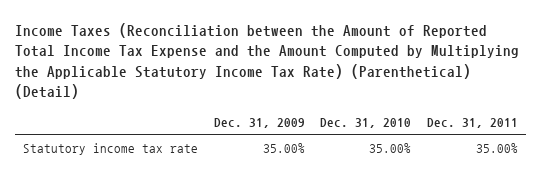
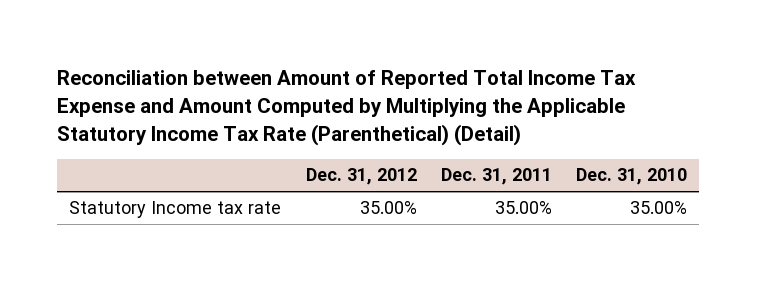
[14,23,519,99] Income Taxes (Reconciliation between the Amount of Reported Total Income Tax Expense and the Amount Computed by Multiplying the Applicable Statutory Income Tax Rate) (Parenthetical) (Detail) -> [57,70,637,147] Reconciliation between Amount of Reported Total Income Tax Expense and Amount Computed by Multiplying the Applicable Statutory Income Tax Rate (Parenthetical) (Detail)
[213,117,305,128] Dec. 31, 2009 -> none
none -> [305,168,417,186] Dec. 31, 2012
[22,142,198,155] Statutory income tax rate -> [69,201,282,219] Statutory Income tax rate

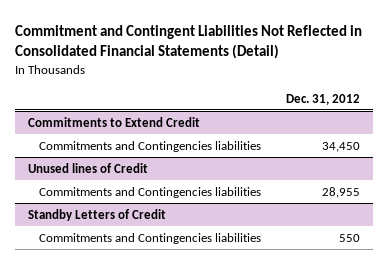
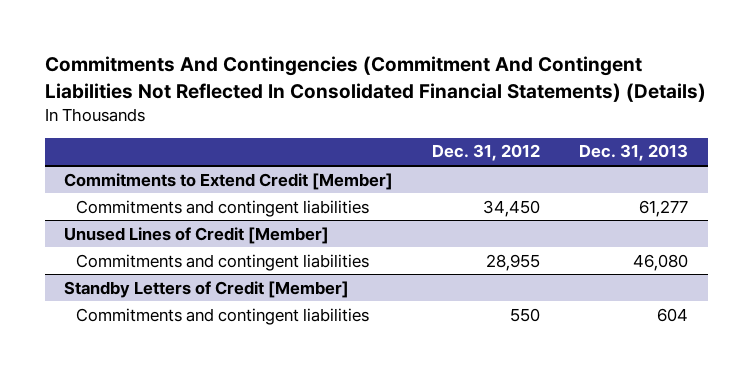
[15,24,363,60] Commitment and Contingent Liabilities Not Reflected in Consolidated Financial Statements (Detail) -> [44,56,706,102] Commitments And Contingencies (Commitment And Contingent Liabilities Not Reflected In Consolidated Financial Statements) (Details)
none -> [579,144,689,162] Dec. 31, 2013
[27,116,200,127] Commitments to Extend Credit -> [64,172,394,190] Commitments to Extend Credit [Member]
[39,140,262,152] Commitments and Contingencies liabilities -> [76,199,370,217] Commitments and contingent liabilities
[27,162,148,173] Unused lines of Credit -> [64,226,330,244] Unused Lines of Credit [Member]
[39,186,262,198] Commitments and Contingencies liabilities -> [76,253,370,271] Commitments and contingent liabilities
[27,208,166,221] Standby Letters of Credit -> [64,280,350,298] Standby Letters of Credit [Member]
[39,232,262,244] Commitments and Contingencies liabilities -> [76,307,370,325] Commitments and contingent liabilities

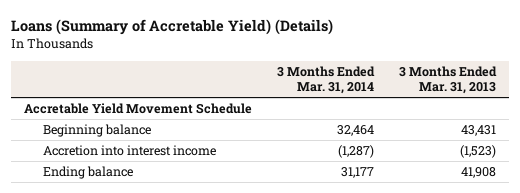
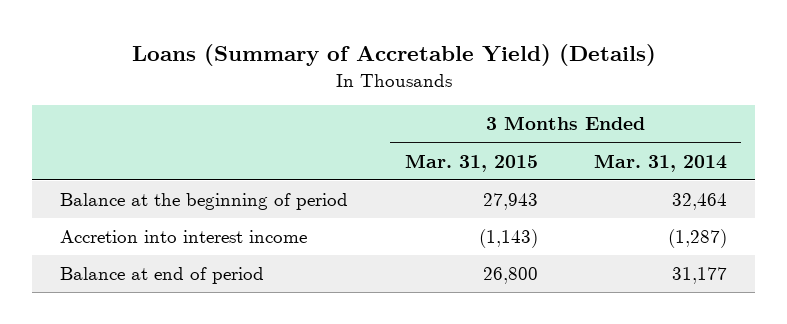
[399,66,498,95] 3 Months Ended Mar. 31, 2013 -> none
none -> [404,153,538,172] Mar. 31, 2015
[23,103,252,115] Accretable Yield Movement Schedule -> none
[42,124,151,138] Beginning balance -> [60,193,349,211] Balance at the beginning of period
[42,166,133,180] Ending balance -> [60,267,265,285] Balance at end of period

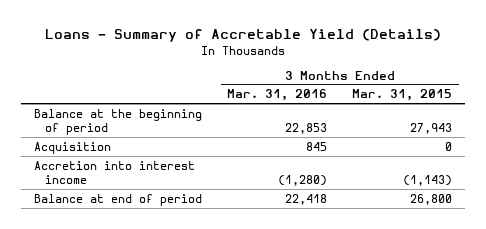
[131,44,656,67] Loans (Summary of Accretable Yield) (Details) -> [45,29,442,43] Loans - Summary of Accretable Yield (Details)
[593,153,727,172] Mar. 31, 2014 -> none
none -> [227,89,328,102] Mar. 31, 2016
none -> [34,141,112,154] Acquisition

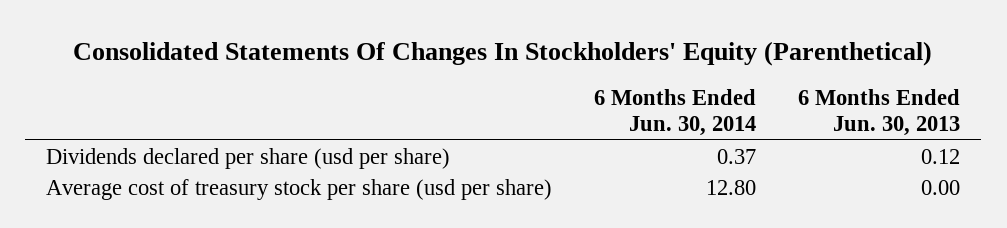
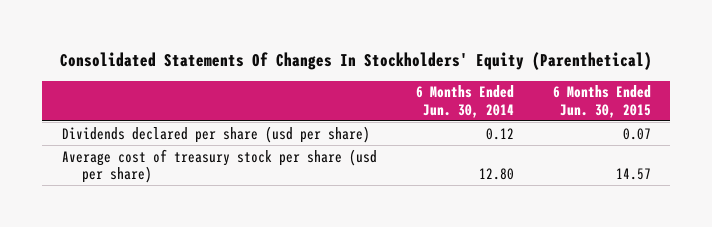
[798,89,961,137] 6 Months Ended Jun. 30, 2013 -> none
none -> [552,85,651,118] 6 Months Ended Jun. 30, 2015
[717,148,757,164] 0.37 -> [485,127,514,140] 0.12

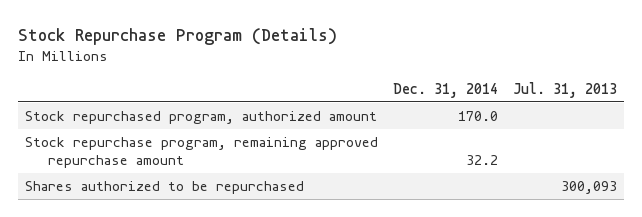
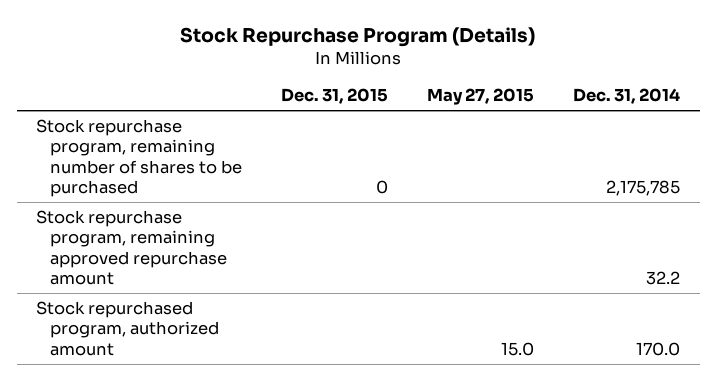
[512,81,617,98] Jul. 31, 2013 -> none
none -> [280,88,388,105] Dec. 31, 2015
none -> [427,88,535,106] May 27, 2015
none -> [36,118,242,198] Stock repurchase program, remaining number of shares to be purchased
[25,181,305,195] Shares authorized to be repurchased -> none
[25,111,378,125] Stock repurchased program, authorized amount -> [36,300,219,356] Stock repurchased program, authorized amount

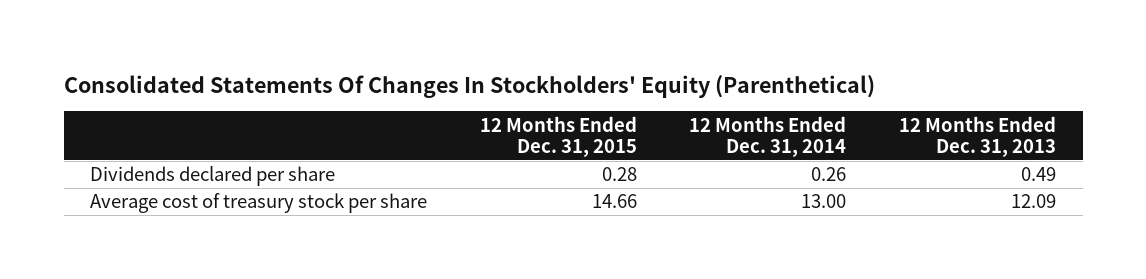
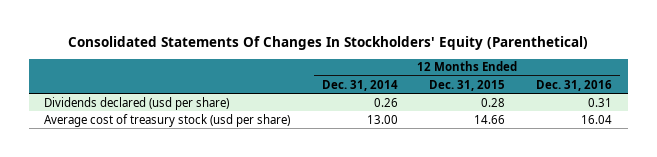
[899,115,1057,158] 12 Months Ended Dec. 31, 2013 -> none
none -> [536,79,613,91] Dec. 31, 2016
[89,166,335,187] Dividends declared per share -> [44,96,230,110] Dividends declared (usd per share)
[89,193,427,214] Average cost of treasury stock per share -> [44,113,291,127] Average cost of treasury stock (usd per share)

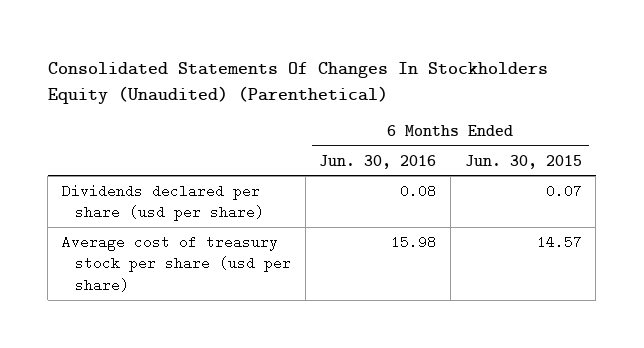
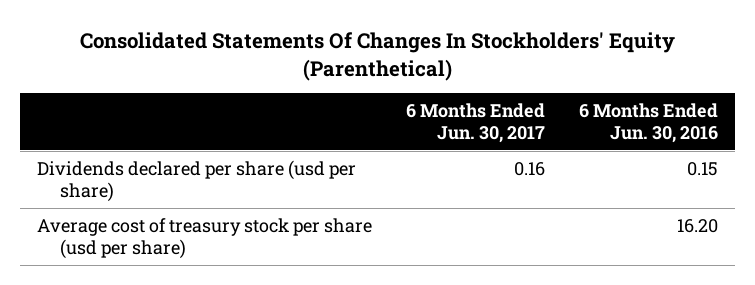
[47,61,548,104] Consolidated Statements Of Changes In Stockholders Equity (Unaudited) (Parenthetical) -> [79,31,675,81] Consolidated Statements Of Changes In Stockholders' Equity (Parenthetical)
[464,154,582,169] Jun. 30, 2015 -> none
none -> [406,103,546,143] 6 Months Ended Jun. 30, 2017
[400,183,437,198] 0.08 -> [687,161,719,176] 0.15
[391,234,437,249] 15.98 -> [677,218,719,233] 16.20

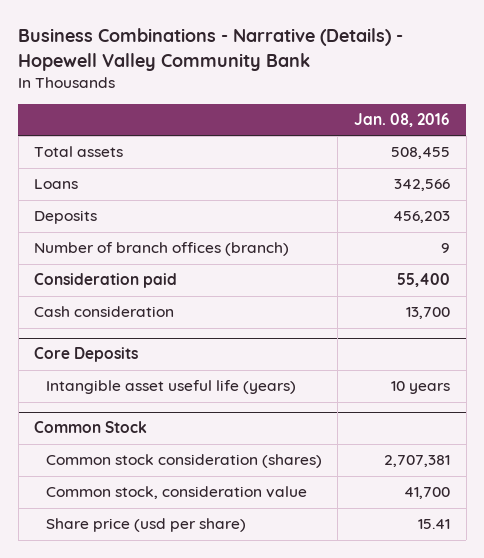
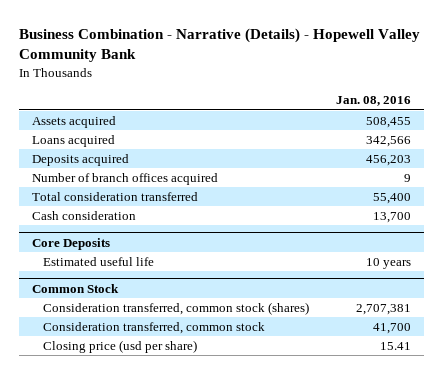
[18,28,404,71] Business Combinations - Narrative (Details) - Hopewell Valley Community Bank -> [18,28,420,63] Business Combination - Narrative (Details) - Hopewell Valley Community Bank
[34,146,124,158] Total assets -> [31,115,116,128] Assets acquired
[34,179,79,190] Loans -> [31,134,115,147] Loans acquired
[34,210,98,225] Deposits -> [31,153,129,166] Deposits acquired
[34,242,290,257] Number of branch offices (branch) -> [31,172,218,185] Number of branch offices acquired
[34,273,178,289] Consideration paid -> [31,191,198,201] Total consideration transferred
[45,380,296,395] Intangible asset useful life (years) -> [43,256,155,266] Estimated useful life
[45,454,322,469] Common stock consideration (shares) -> [43,301,310,315] Consideration transferred, common stock (shares)
[45,486,307,500] Common stock, consideration value -> [43,321,266,334] Consideration transferred, common stock
[45,518,246,533] Share price (usd per share) -> [43,339,198,353] Closing price (usd per share)

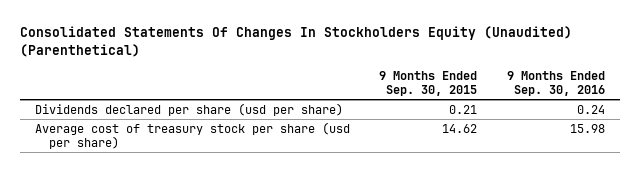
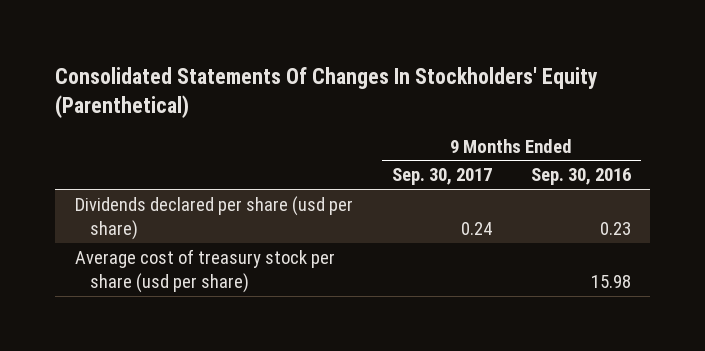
[19,26,572,58] Consolidated Statements Of Changes In Stockholders Equity (Unaudited) (Parenthetical) -> [55,67,599,118] Consolidated Statements Of Changes In Stockholders' Equity (Parenthetical)
[379,71,478,97] 9 Months Ended Sep. 30, 2015 -> none
none -> [391,168,492,186] Sep. 30, 2017
[577,104,606,114] 0.24 -> [599,222,631,236] 0.23

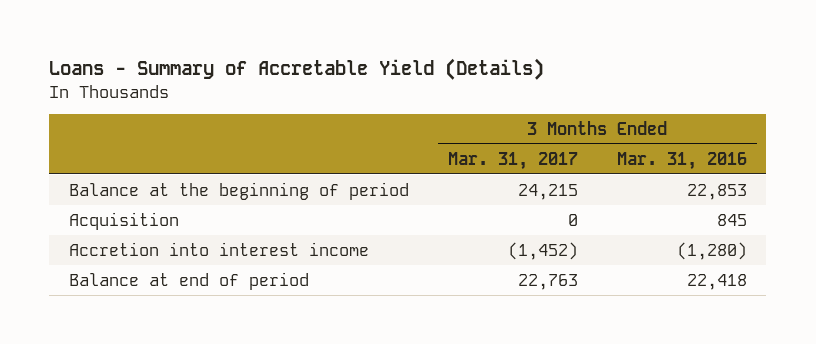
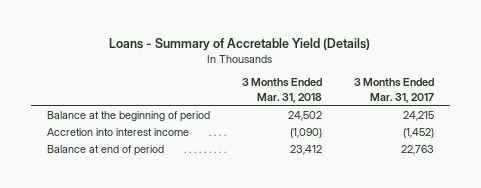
[616,151,747,170] Mar. 31, 2016 -> none
none -> [241,78,322,103] 3 Months Ended Mar. 31, 2018
[68,211,179,230] Acquisition -> none

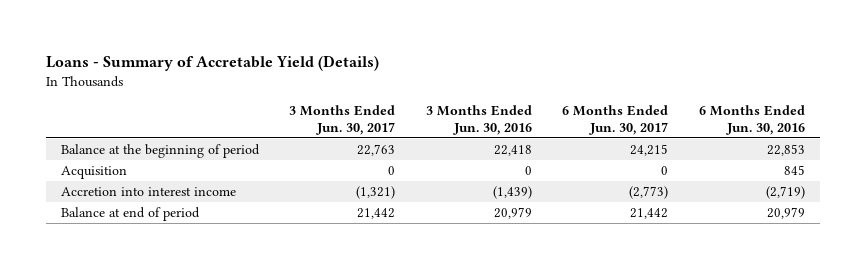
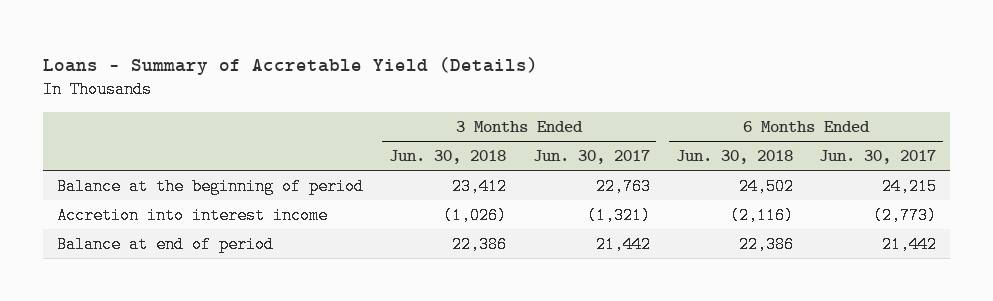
[425,105,532,135] 3 Months Ended Jun. 30, 2016 -> none
[698,105,805,135] 6 Months Ended Jun. 30, 2016 -> none
none -> [389,150,507,165] Jun. 30, 2018
none -> [676,150,794,165] Jun. 30, 2018
[60,166,127,180] Acquisition -> none

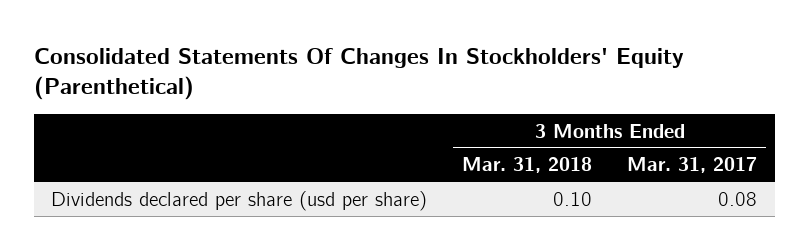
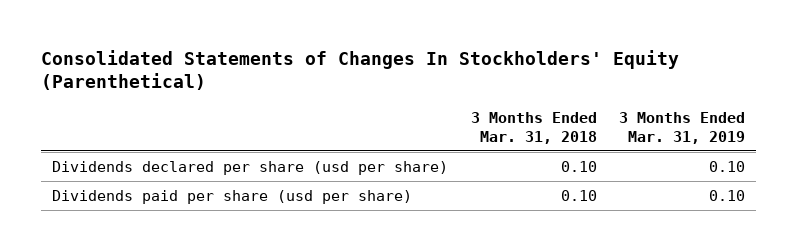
[33,48,684,101] Consolidated Statements Of Changes In Stockholders' Equity (Parenthetical) -> [41,49,680,91] Consolidated Statements of Changes In Stockholders' Equity (Parenthetical)
[627,157,758,174] Mar. 31, 2017 -> none
none -> [618,112,745,144] 3 Months Ended Mar. 31, 2019
none -> [52,190,413,205] Dividends paid per share (usd per share)

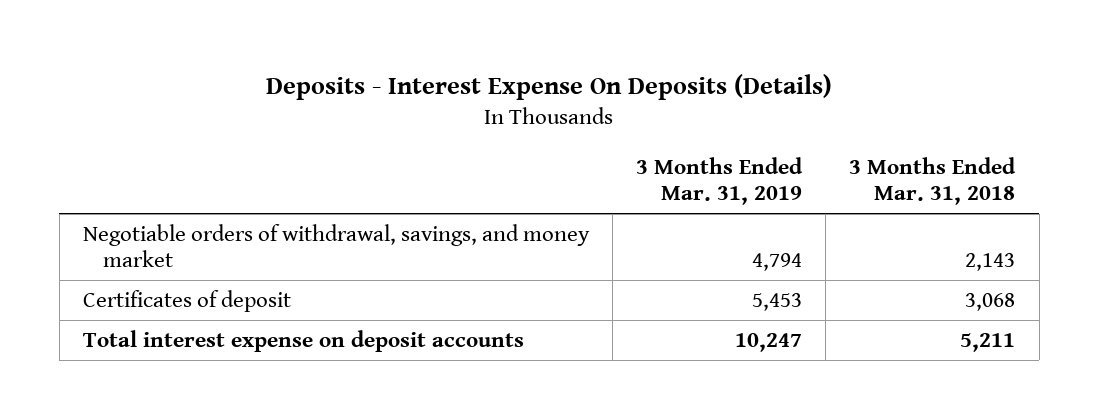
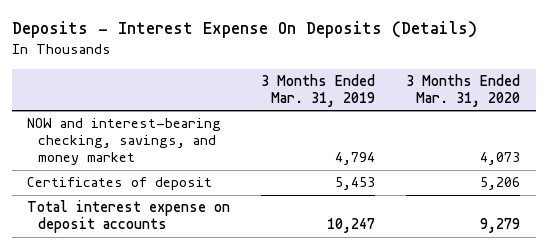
[849,156,1017,205] 3 Months Ended Mar. 31, 2018 -> none
none -> [406,73,521,107] 3 Months Ended Mar. 31, 2020
[83,224,591,268] Negotiable orders of withdrawal, savings, and money market -> [27,118,222,166] NOW and interest-bearing checking, savings, and money market

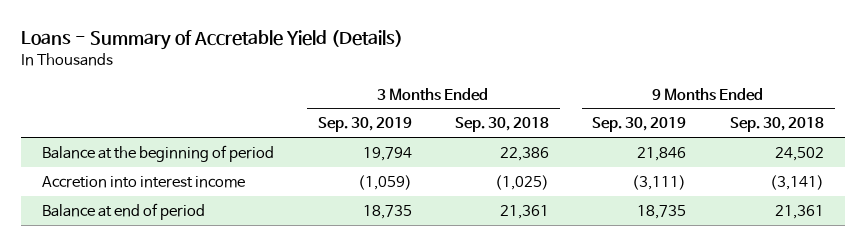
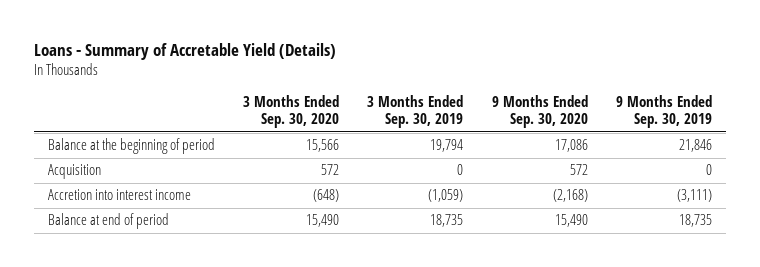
[455,117,550,133] Sep. 30, 2018 -> none
[729,117,824,133] Sep. 30, 2018 -> none
none -> [243,95,340,129] 3 Months Ended Sep. 30, 2020
none -> [491,95,588,129] 9 Months Ended Sep. 30, 2020
none -> [47,164,101,180] Acquisition

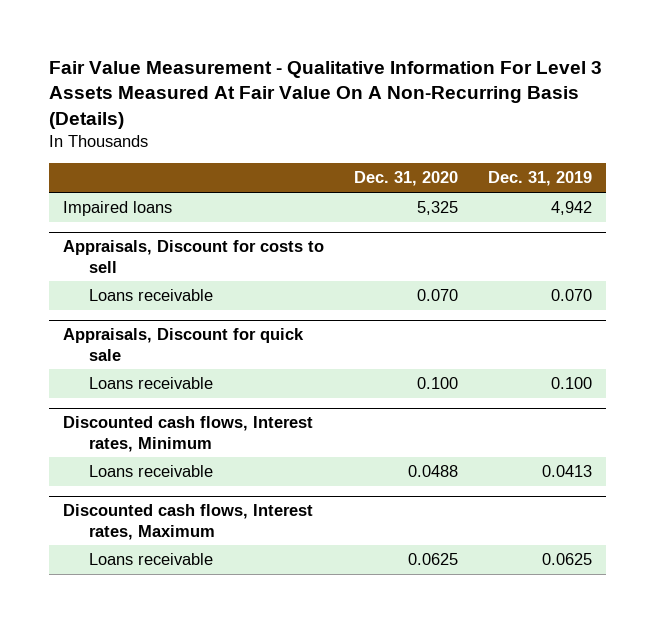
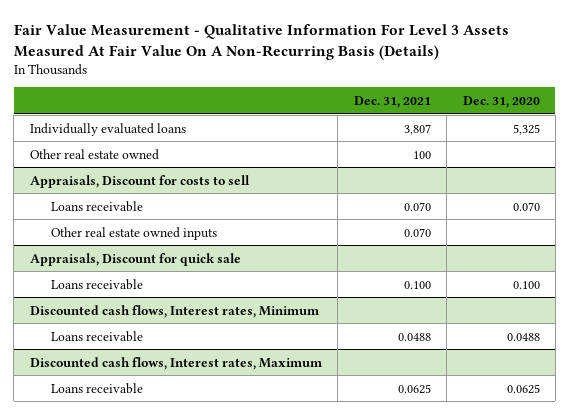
[487,171,592,187] Dec. 31, 2019 -> none
none -> [353,95,431,108] Dec. 31, 2021
[63,201,173,217] Impaired loans -> [29,122,186,136] Individually evaluated loans
none -> [29,148,159,160] Other real estate owned
none -> [51,226,218,240] Other real estate owned inputs

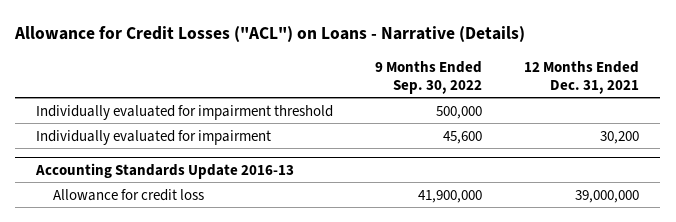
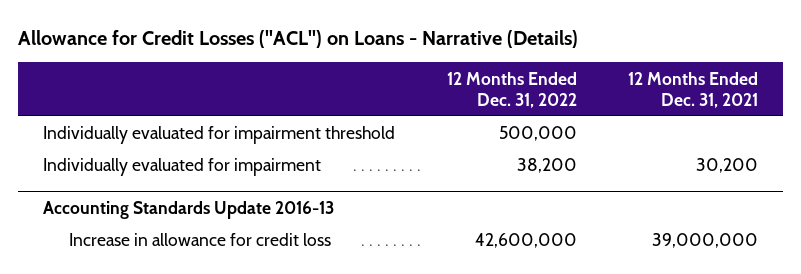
[375,60,483,94] 9 Months Ended Sep. 30, 2022 -> none
none -> [446,71,577,108] 12 Months Ended Dec. 31, 2022
[52,188,204,201] Allowance for credit loss -> [69,233,332,247] Increase in allowance for credit loss

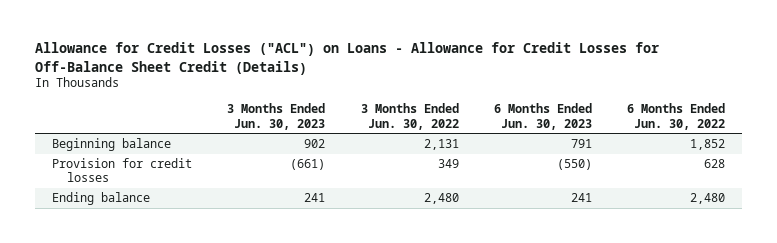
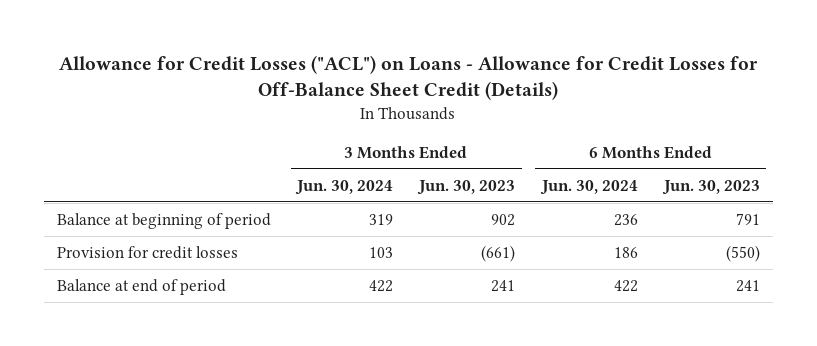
[360,103,459,130] 3 Months Ended Jun. 30, 2022 -> none
[626,103,725,130] 6 Months Ended Jun. 30, 2022 -> none
none -> [295,179,394,195] Jun. 30, 2024
none -> [539,179,638,195] Jun. 30, 2024
[52,138,172,152] Beginning balance -> [57,213,272,230] Balance at beginning of period
[52,192,151,206] Ending balance -> [57,279,227,296] Balance at end of period

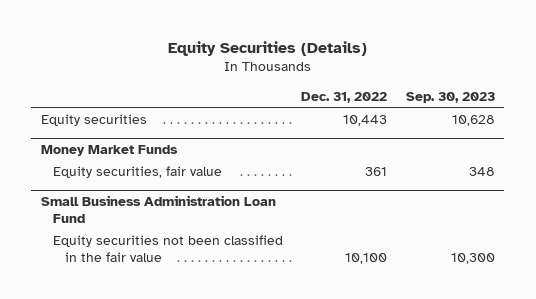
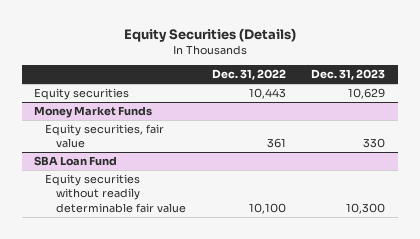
[406,91,496,103] Sep. 30, 2023 -> none
none -> [311,69,386,81] Dec. 31, 2023
[40,195,276,224] Small Business Administration Loan Fund -> [34,156,118,167] SBA Loan Fund
[52,234,283,262] Equity securities not been classified in the fair value -> [45,174,186,213] Equity securities without readily determinable fair value

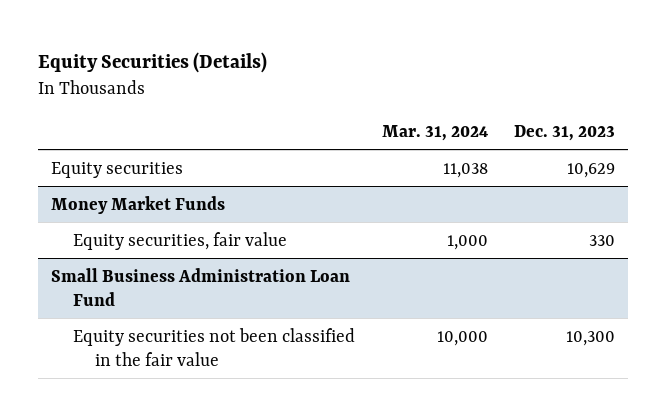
[211,69,286,81] Dec. 31, 2022 -> none
none -> [381,124,488,141] Mar. 31, 2024
[34,156,118,167] SBA Loan Fund -> [50,267,350,306] Small Business Administration Loan Fund
[45,174,186,213] Equity securities without readily determinable fair value -> [73,327,356,366] Equity securities not been classified in the fair value

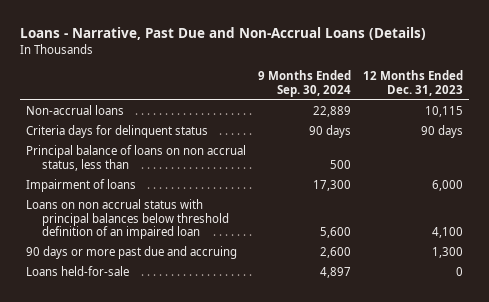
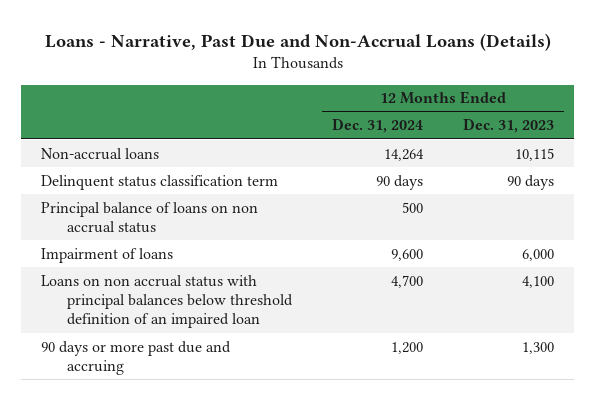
[258,70,352,97] 9 Months Ended Sep. 30, 2024 -> none
none -> [332,118,424,134] Dec. 31, 2024
[26,125,209,139] Criteria days for delinquent status -> [41,174,279,190] Delinquent status classification term
[26,145,247,171] Principal balance of loans on non accrual status, less than -> [41,201,259,234] Principal balance of loans on non accrual status
[26,266,130,277] Loans held-for-sale -> none

